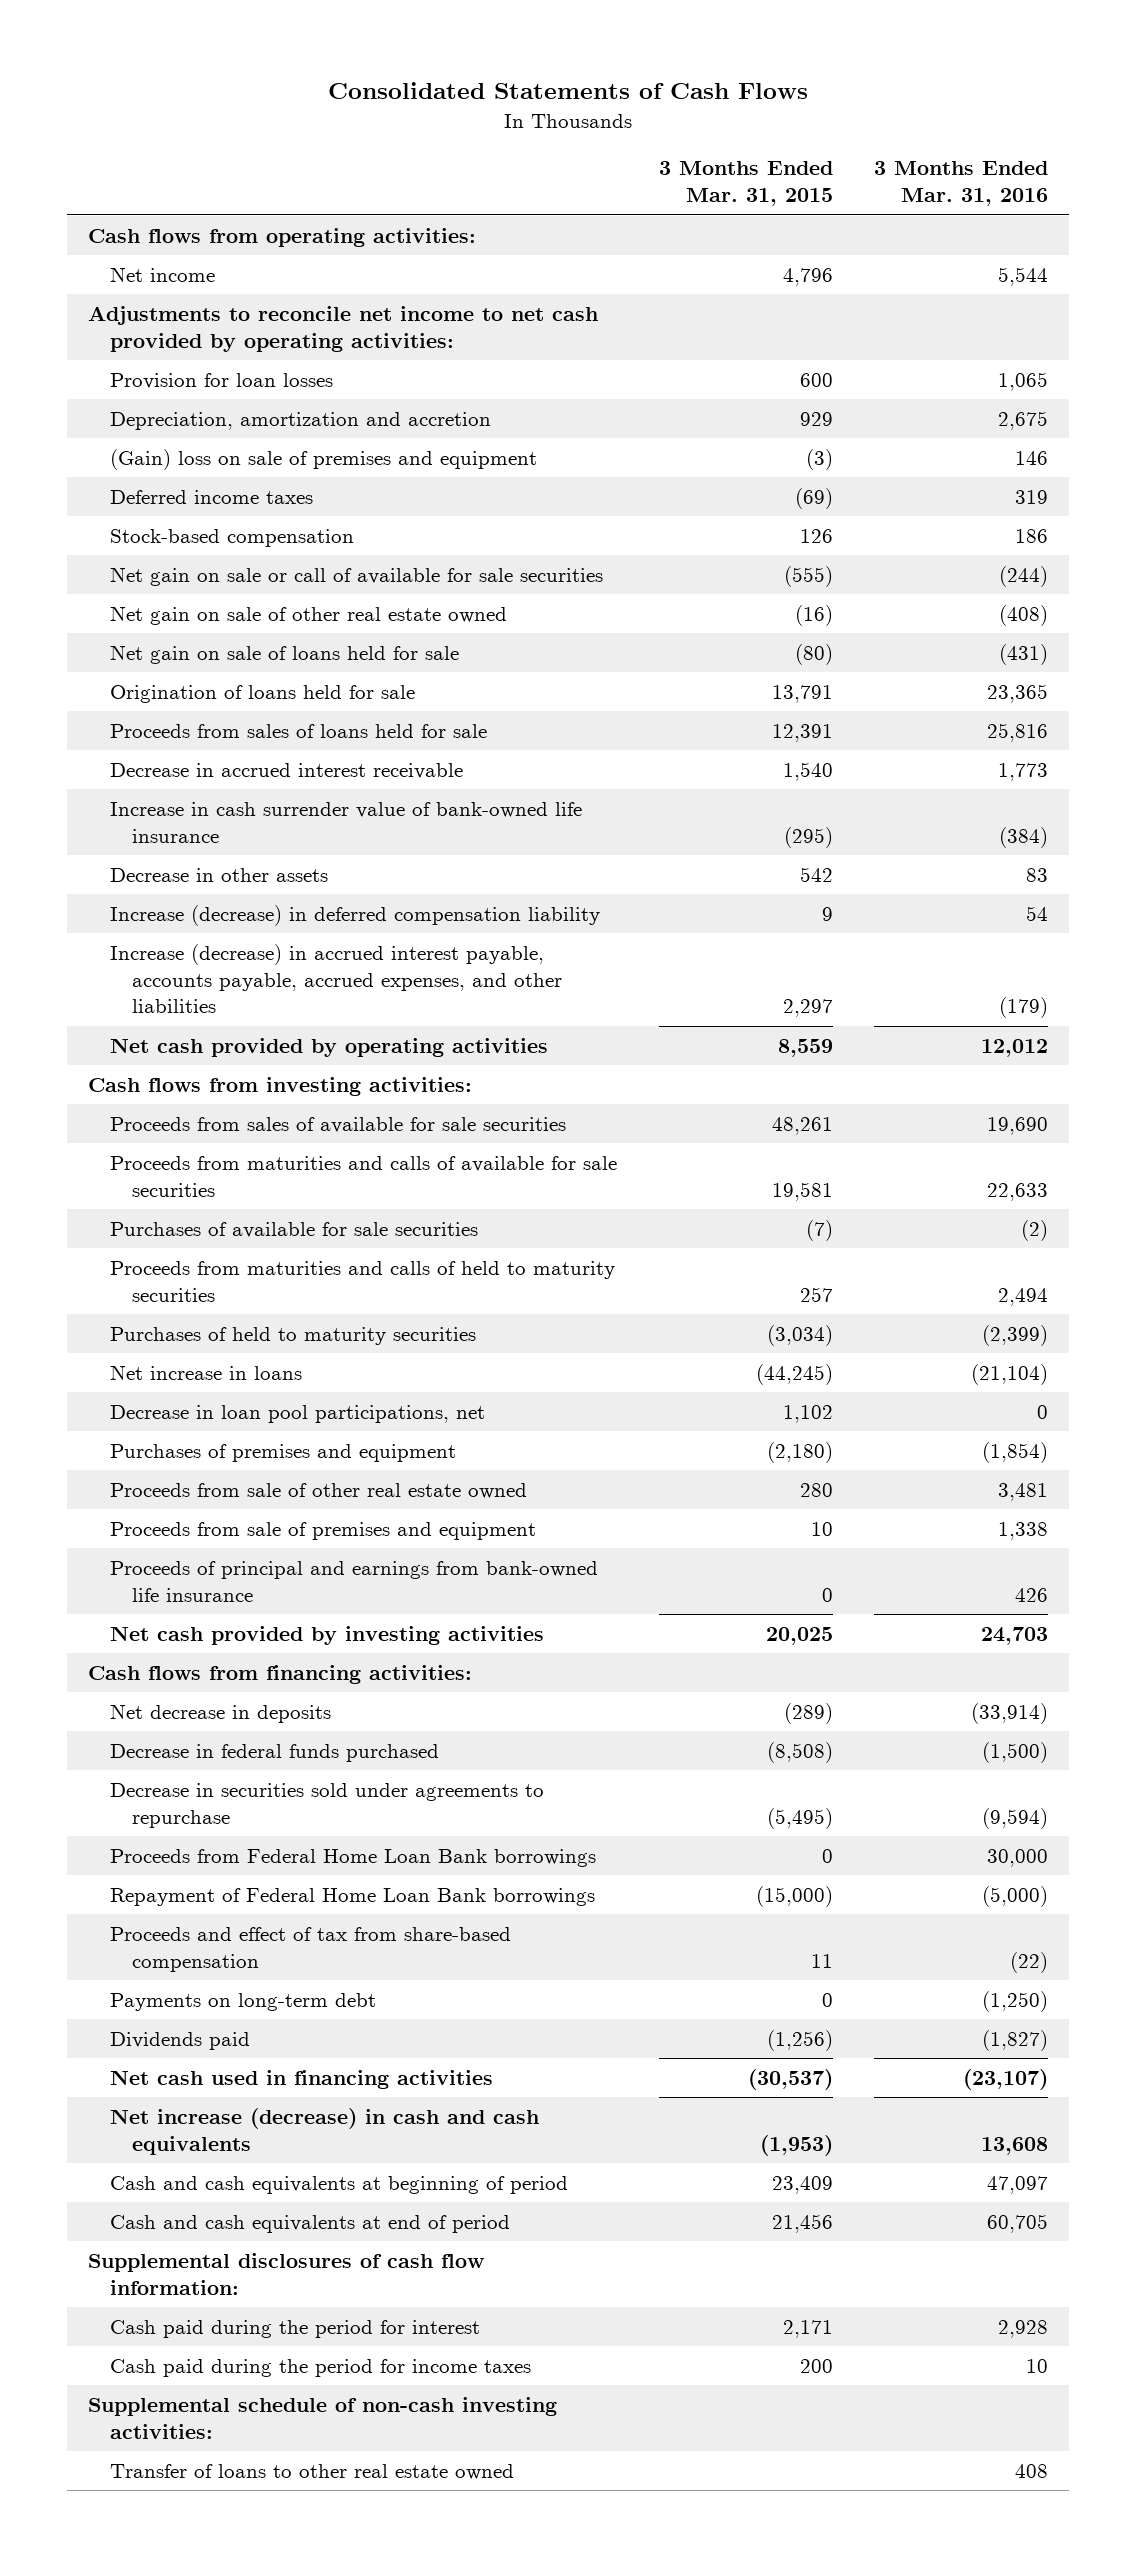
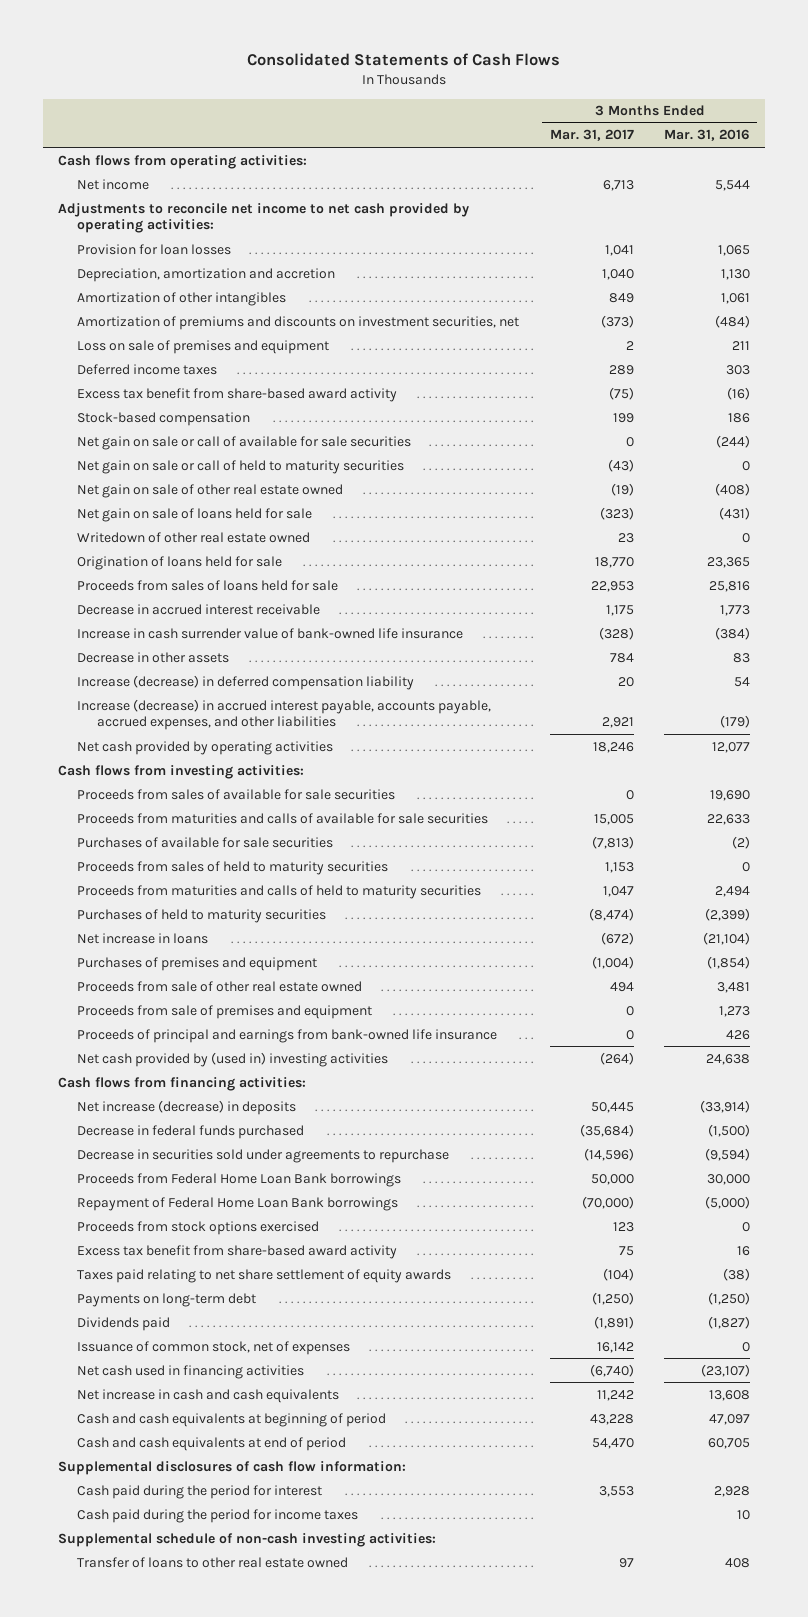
[658,161,833,207] 3 Months Ended Mar. 31, 2015 -> none
none -> [549,129,634,142] Mar. 31, 2017
[998,410,1049,430] 2,675 -> [720,268,750,280] 1,130
none -> [77,291,287,306] Amortization of other intangibles
none -> [77,315,520,330] Amortization of premiums and discounts on investment securities, net
[109,448,537,470] (Gain) loss on sale of premises and equipment -> [77,339,330,354] Loss on sale of premises and equipment
[1015,450,1049,465] 146 -> [731,340,750,350] 211
[1015,489,1049,504] 319 -> [725,364,750,375] 303
none -> [77,387,398,402] Excess tax benefit from share-based award activity
none -> [77,459,405,474] Net gain on sale or call of held to maturity securities
none -> [77,531,311,543] Writedown of other real estate owned
[981,1038,1049,1057] 12,012 -> [711,741,750,753] 12,077
none -> [77,860,389,875] Proceeds from sales of held to maturity securities
[109,1404,485,1423] Decrease in loan pool participations, net -> none
[998,1521,1049,1540] 1,338 -> [718,1005,750,1017] 1,273
[109,1625,544,1645] Net cash provided by investing activities -> [77,1051,389,1067] Net cash provided by (used in) investing activities
[981,1626,1049,1645] 24,703 -> [705,1053,750,1065] 24,638
[109,1703,331,1723] Net decrease in deposits -> [77,1099,297,1115] Net increase (decrease) in deposits
[109,1926,511,1972] Proceeds and effect of tax from share-based compensation -> none
none -> [77,1220,320,1235] Proceeds from stock options exercised
none -> [77,1244,398,1259] Excess tax benefit from share-based award activity
none -> [77,1268,452,1283] Taxes paid relating to net share settlement of equity awards
none -> [77,1340,351,1355] Issuance of common stock, net of expenses
[109,2107,539,2155] Net increase (decrease) in cash and cash equivalents -> [77,1388,340,1403] Net increase in cash and cash equivalents

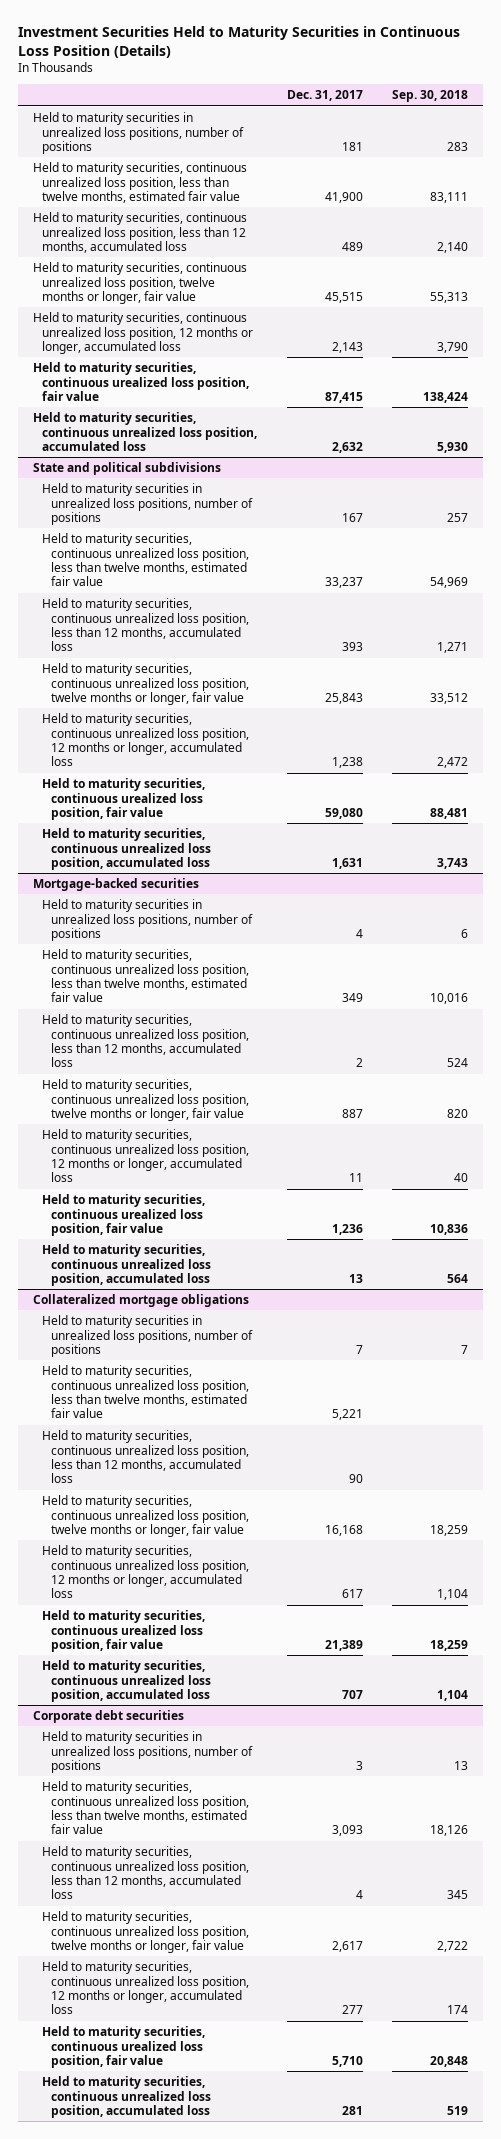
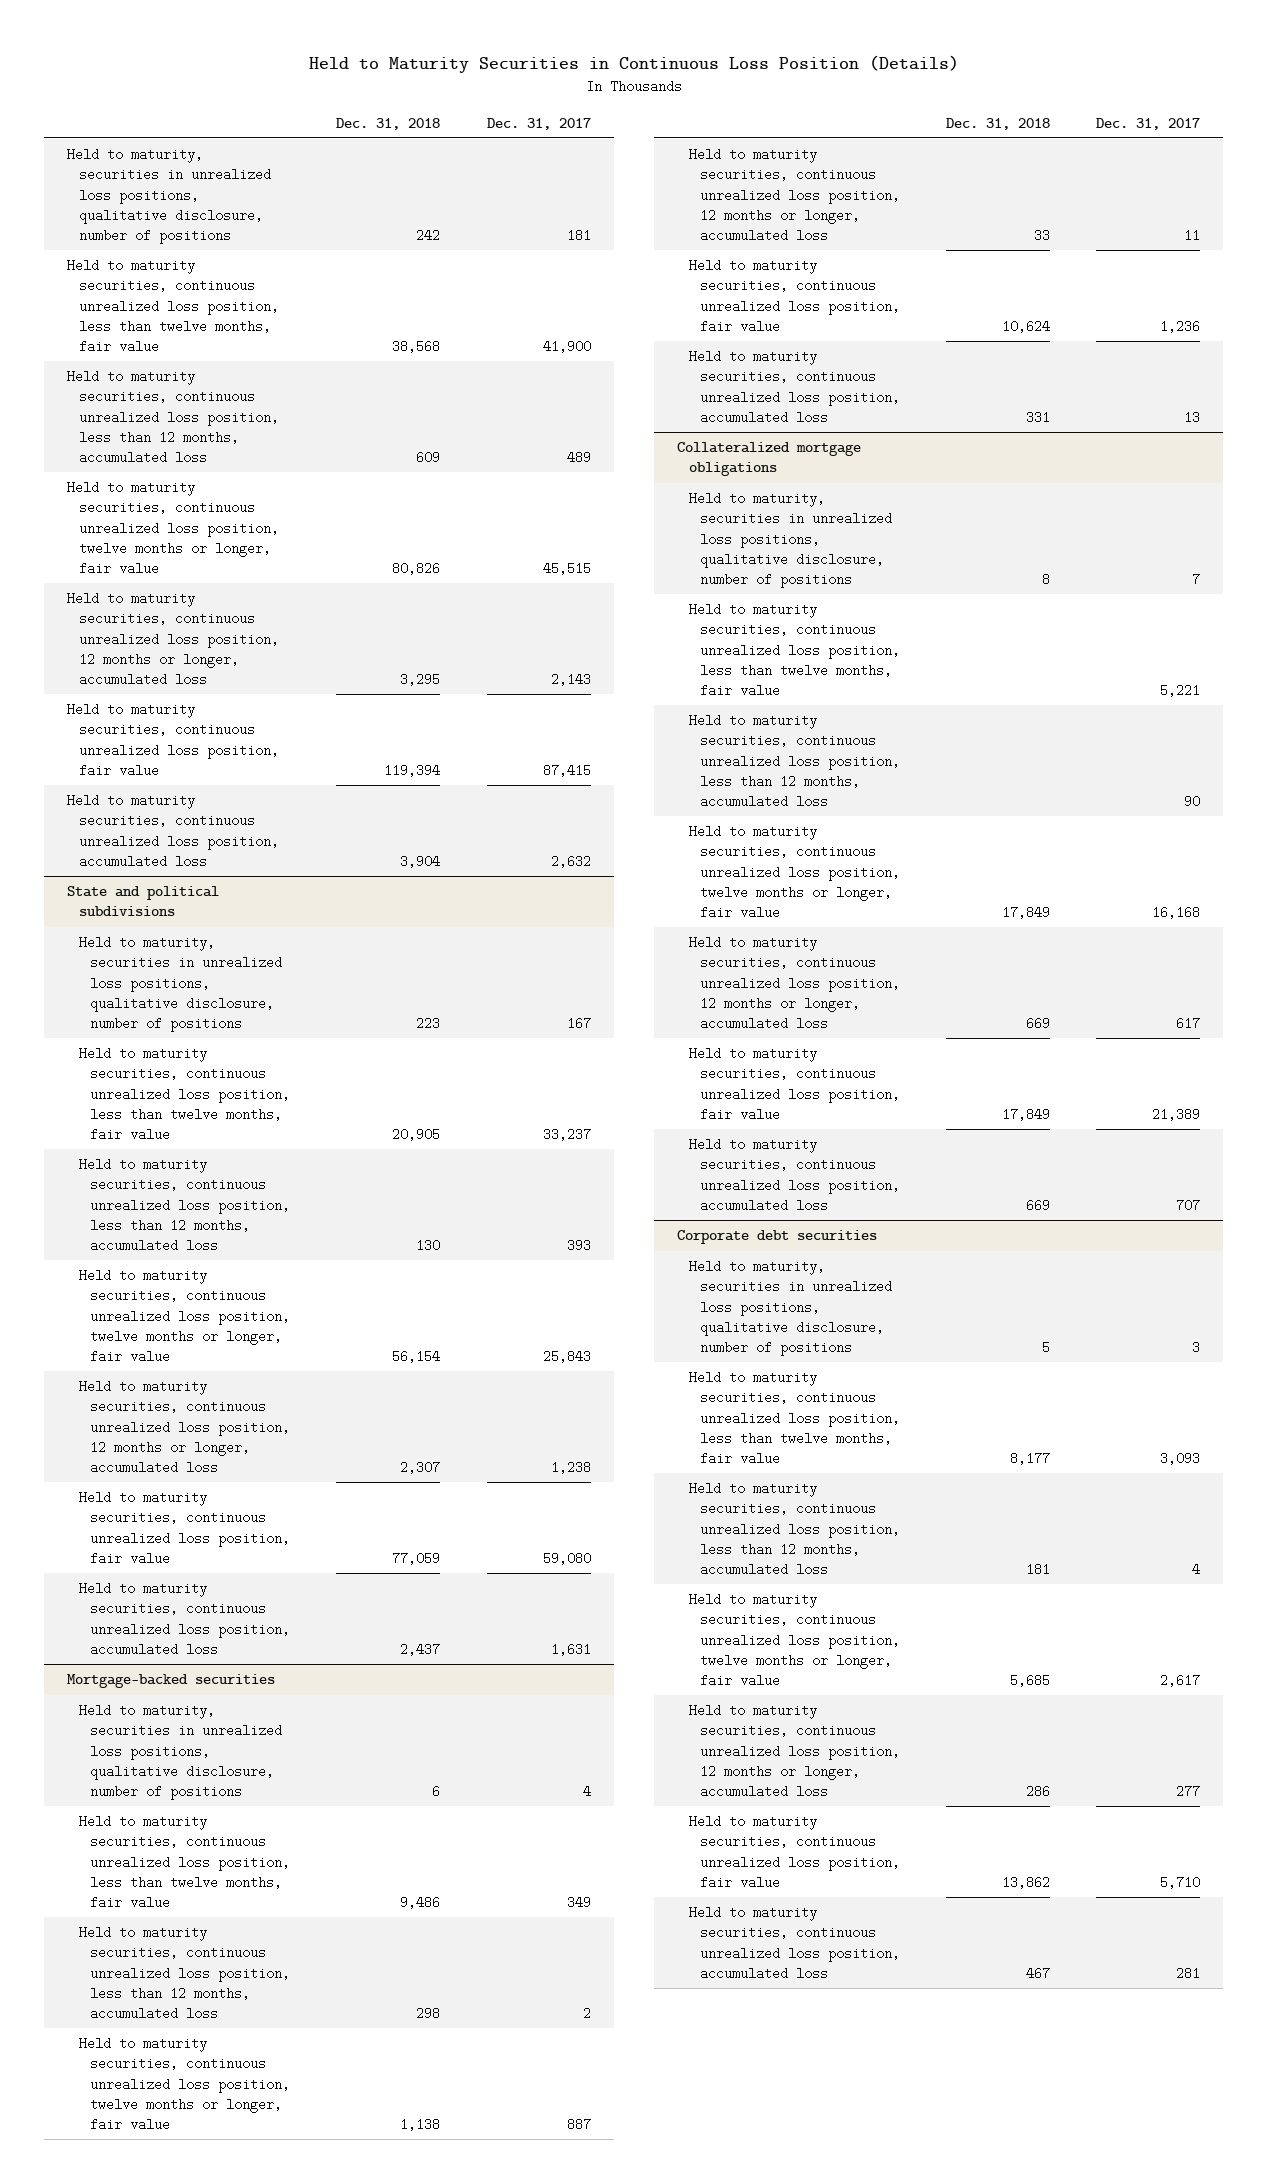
[18,25,461,58] Investment Securities Held to Maturity Securities in Continuous Loss Position (Details) -> [308,55,959,74] Held to Maturity Securities in Continuous Loss Position (Details)
[392,90,469,103] Sep. 30, 2018 -> none
none -> [336,117,441,130] Dec. 31, 2018
[32,112,245,154] Held to maturity securities in unrealized loss positions, number of positions -> [67,148,271,245] Held to maturity, securities in unrealized loss positions, qualitative disclosure, number of positions
[32,162,247,203] Held to maturity securities, continuous unrealized loss position, less than twelve months, estimated fair value -> [67,259,279,354] Held to maturity securities, continuous unrealized loss position, less than twelve months, fair value
[32,362,250,401] Held to maturity securities, continuous urealized loss position, fair value -> [67,703,279,777] Held to maturity securities, continuous unrealized loss position, fair value
[42,483,254,525] Held to maturity securities in unrealized loss positions, number of positions -> [78,936,283,1033] Held to maturity, securities in unrealized loss positions, qualitative disclosure, number of positions
[42,533,250,587] Held to maturity securities, continuous unrealized loss position, less than twelve months, estimated fair value -> [78,1047,291,1142] Held to maturity securities, continuous unrealized loss position, less than twelve months, fair value
[42,778,206,820] Held to maturity securities, continuous urealized loss position, fair value -> [78,1491,291,1565] Held to maturity securities, continuous unrealized loss position, fair value
[42,899,254,941] Held to maturity securities in unrealized loss positions, number of positions -> [78,1704,283,1801] Held to maturity, securities in unrealized loss positions, qualitative disclosure, number of positions
[42,949,250,1003] Held to maturity securities, continuous unrealized loss position, less than twelve months, estimated fair value -> [78,1815,291,1910] Held to maturity securities, continuous unrealized loss position, less than twelve months, fair value
[42,1194,206,1236] Held to maturity securities, continuous urealized loss position, fair value -> [688,259,901,333] Held to maturity securities, continuous unrealized loss position, fair value
[42,1315,254,1357] Held to maturity securities in unrealized loss positions, number of positions -> [688,492,893,589] Held to maturity, securities in unrealized loss positions, qualitative disclosure, number of positions
[42,1365,250,1419] Held to maturity securities, continuous unrealized loss position, less than twelve months, estimated fair value -> [688,603,901,698] Held to maturity securities, continuous unrealized loss position, less than twelve months, fair value
[42,1610,206,1652] Held to maturity securities, continuous urealized loss position, fair value -> [688,1047,901,1121] Held to maturity securities, continuous unrealized loss position, fair value
[42,1731,254,1773] Held to maturity securities in unrealized loss positions, number of positions -> [688,1260,893,1357] Held to maturity, securities in unrealized loss positions, qualitative disclosure, number of positions
[42,1781,250,1835] Held to maturity securities, continuous unrealized loss position, less than twelve months, estimated fair value -> [688,1371,901,1466] Held to maturity securities, continuous unrealized loss position, less than twelve months, fair value
[42,2026,206,2068] Held to maturity securities, continuous urealized loss position, fair value -> [688,1815,901,1889] Held to maturity securities, continuous unrealized loss position, fair value

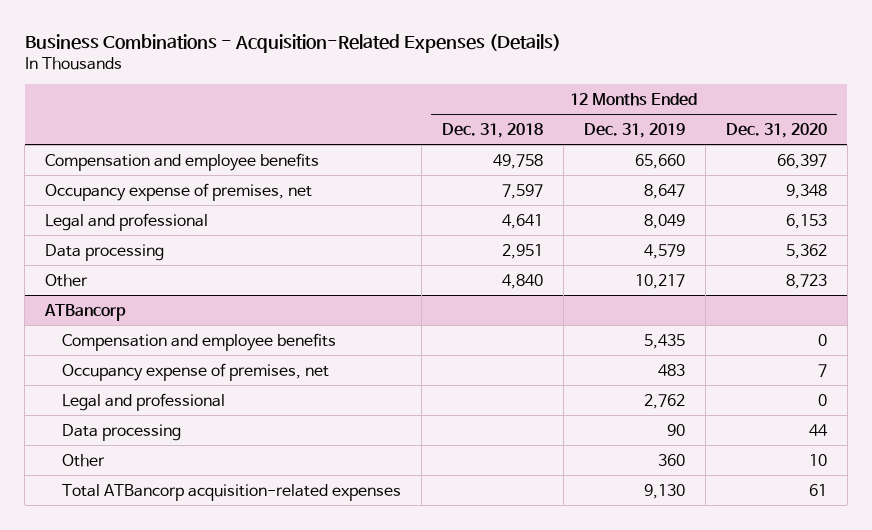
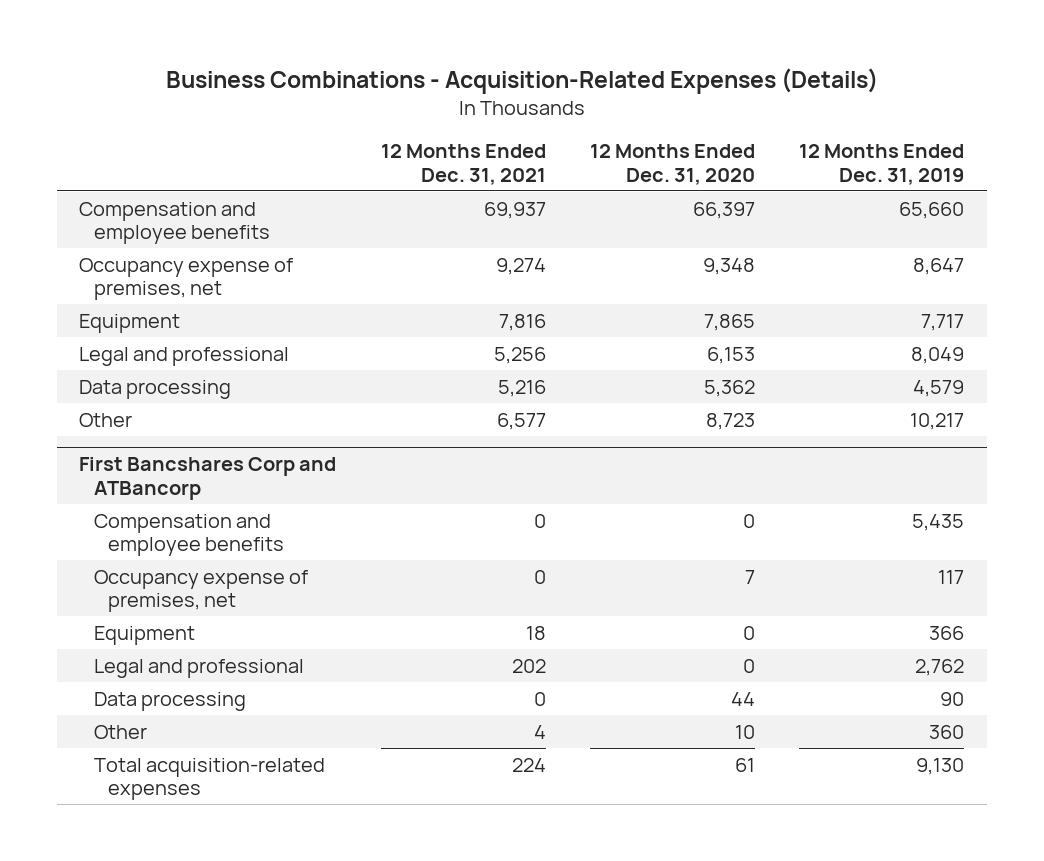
[441,122,543,138] Dec. 31, 2018 -> none
none -> [380,143,546,185] 12 Months Ended Dec. 31, 2021
none -> [79,313,181,333] Equipment
[44,303,127,321] ATBancorp -> none
none -> [79,457,337,501] First Bancshares Corp and ATBancorp
[657,363,685,376] 483 -> [938,569,965,584] 117
none -> [93,625,195,645] Equipment
[61,483,401,501] Total ATBancorp acquisition-related expenses -> [93,757,325,801] Total acquisition-related expenses

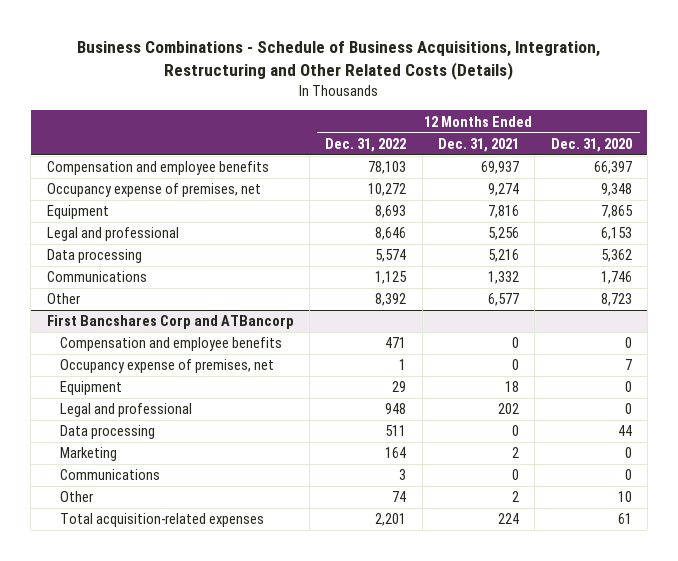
[165,67,878,94] Business Combinations - Acquisition-Related Expenses (Details) -> [77,41,601,81] Business Combinations - Schedule of Business Acquisitions, Integration, Restructuring and Other Related Costs (Details)
[799,143,965,185] 12 Months Ended Dec. 31, 2019 -> none
none -> [325,137,407,152] Dec. 31, 2022
none -> [46,271,147,283] Communications
none -> [59,447,117,462] Marketing
none -> [59,469,160,481] Communications
[533,724,546,739] 4 -> [511,491,519,503] 2

